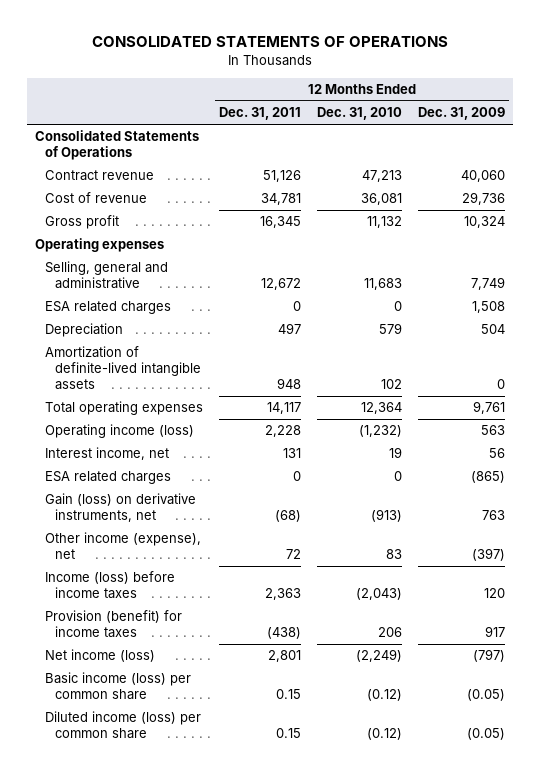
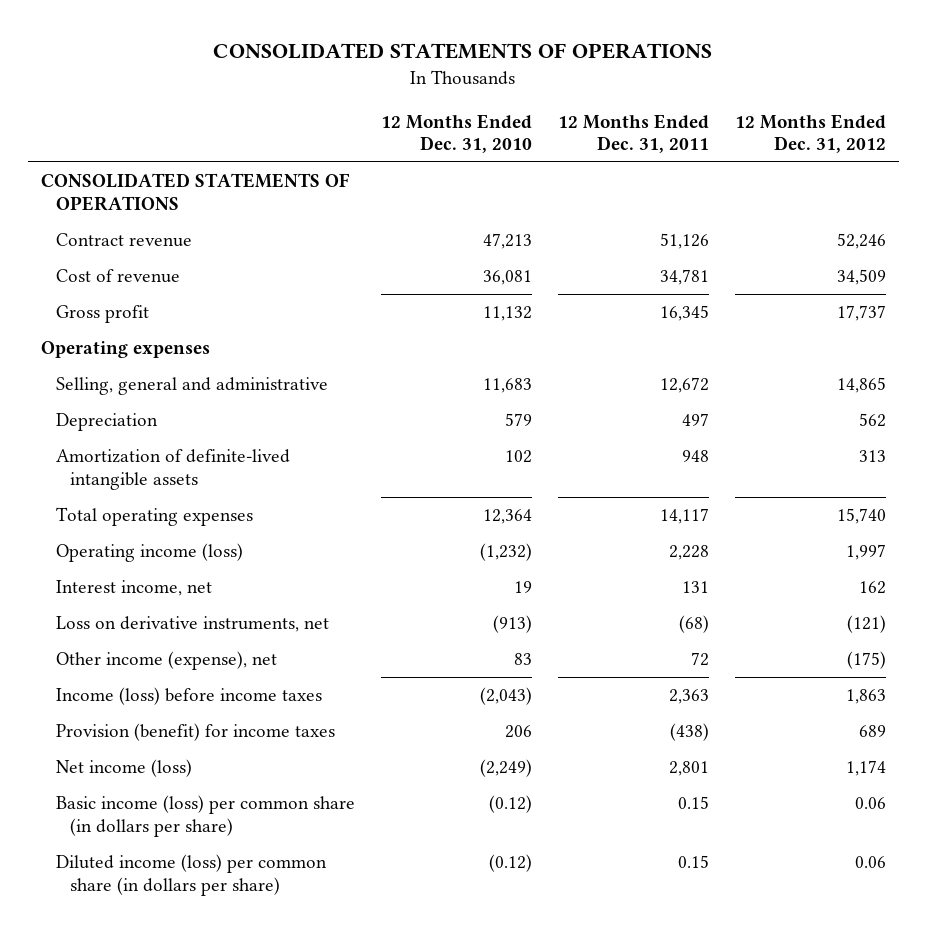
[418,107,506,121] Dec. 31, 2009 -> none
none -> [734,113,886,154] 12 Months Ended Dec. 31, 2012
[34,130,199,161] Consolidated Statements of Operations -> [41,173,351,211] CONSOLIDATED STATEMENTS OF OPERATIONS
[44,301,171,315] ESA related charges -> none
[44,471,171,485] ESA related charges -> none
[44,493,196,523] Gain (loss) on derivative instruments, net -> [55,616,329,633] Loss on derivative instruments, net
[44,672,191,701] Basic income (loss) per common share -> [55,795,355,837] Basic income (loss) per common share (in dollars per share)
[44,711,201,740] Diluted income (loss) per common share -> [55,854,327,896] Diluted income (loss) per common share (in dollars per share)

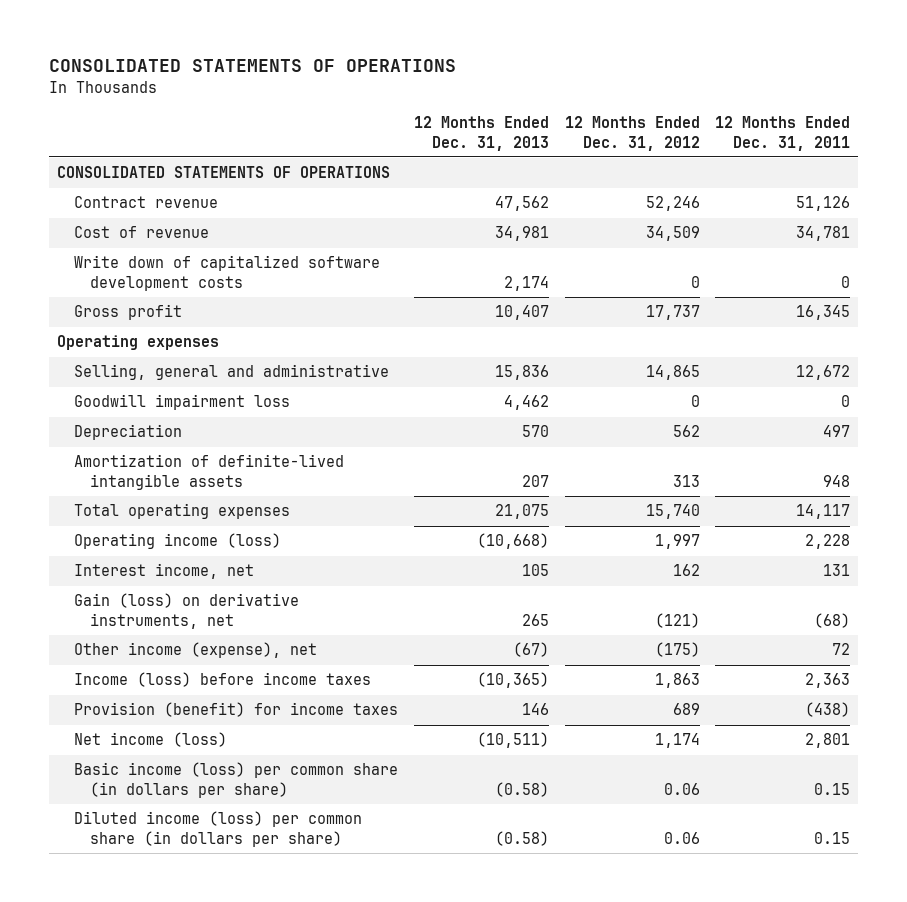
[380,113,532,154] 12 Months Ended Dec. 31, 2010 -> none
none -> [413,116,549,151] 12 Months Ended Dec. 31, 2013
none -> [73,255,380,291] Write down of capitalized software development costs
none -> [73,394,290,411] Goodwill impairment loss
[55,616,329,633] Loss on derivative instruments, net -> [73,593,299,629] Gain (loss) on derivative instruments, net

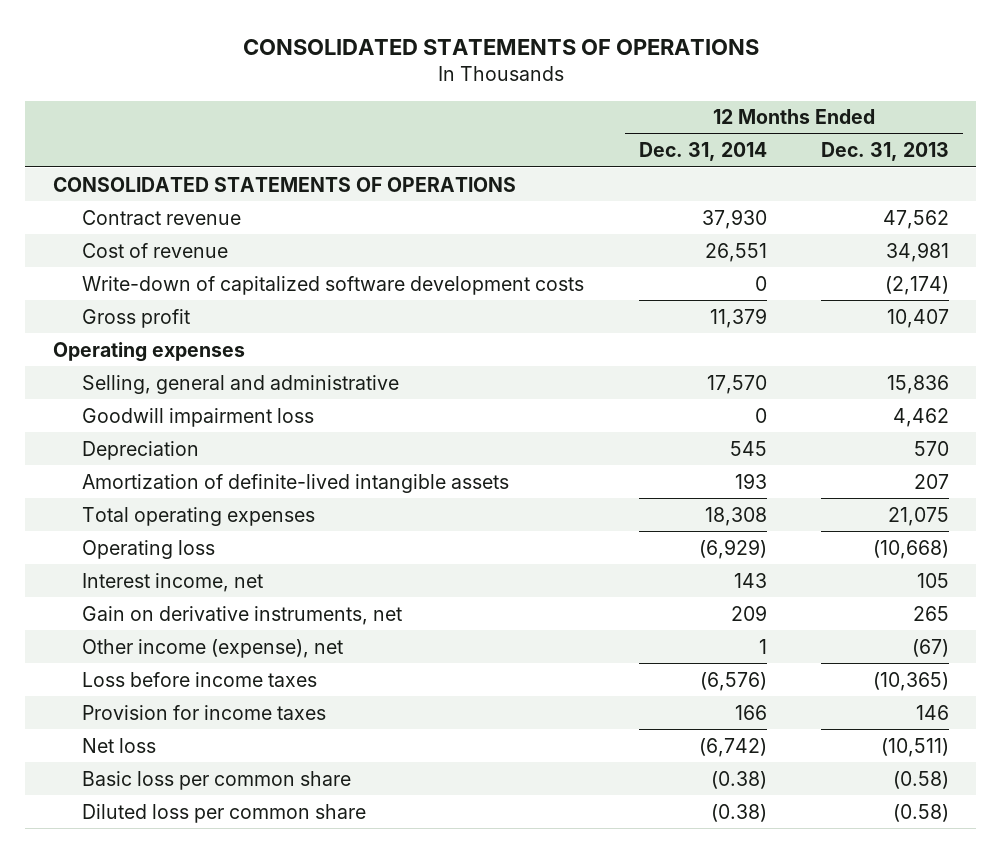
[564,116,700,151] 12 Months Ended Dec. 31, 2012 -> none
[715,116,851,151] 12 Months Ended Dec. 31, 2011 -> none
none -> [638,142,767,162] Dec. 31, 2014
[73,255,380,291] Write down of capitalized software development costs -> [82,275,585,295] Write-down of capitalized software development costs
[503,275,549,291] 2,174 -> [885,275,950,295] (2,174)
[73,533,281,550] Operating income (loss) -> [82,539,216,559] Operating loss
[73,593,299,629] Gain (loss) on derivative instruments, net -> [82,605,403,625] Gain on derivative instruments, net
[73,672,371,688] Income (loss) before income taxes -> [82,671,318,687] Loss before income taxes
[73,702,398,718] Provision (benefit) for income taxes -> [82,704,327,720] Provision for income taxes
[73,732,227,748] Net income (loss) -> [82,737,157,753] Net loss
[73,762,398,798] Basic income (loss) per common share (in dollars per share) -> [82,770,352,790] Basic loss per common share
[73,811,362,847] Diluted income (loss) per common share (in dollars per share) -> [82,803,367,823] Diluted loss per common share

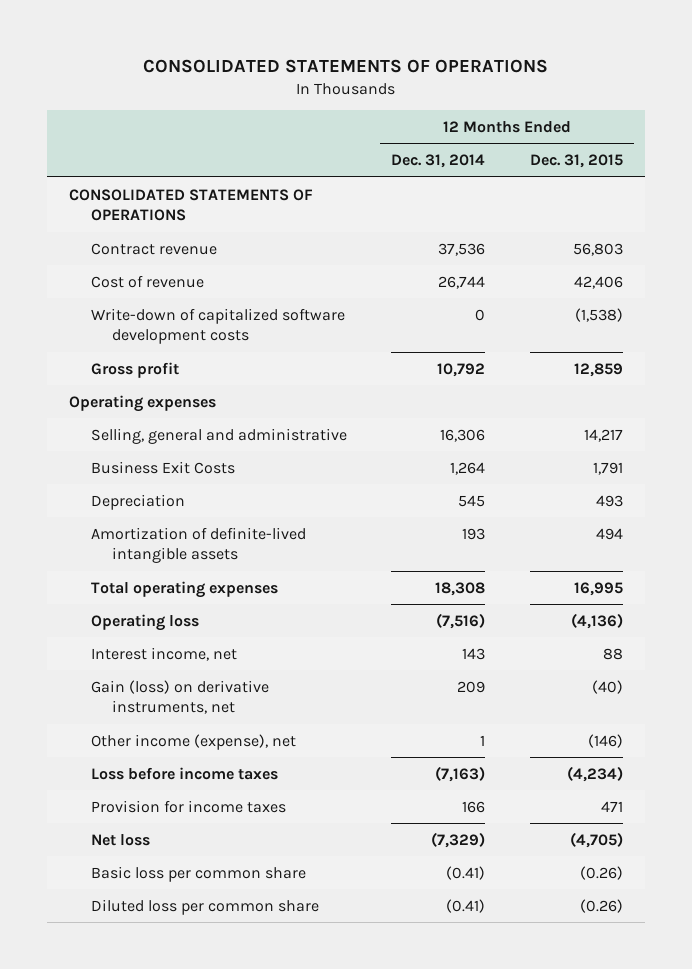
[821,142,950,162] Dec. 31, 2013 -> none
none -> [529,154,623,169] Dec. 31, 2015
[701,208,767,229] 37,930 -> [438,242,486,256] 37,536
[704,242,767,262] 26,551 -> [438,275,486,289] 26,744
[709,307,767,328] 11,379 -> [437,362,486,377] 10,792
[82,407,315,427] Goodwill impairment loss -> none
[706,374,767,394] 17,570 -> [440,428,486,442] 16,306
none -> [90,460,235,474] Business Exit Costs
[698,538,767,559] (6,929) -> [436,612,486,629] (7,516)
[82,605,403,625] Gain on derivative instruments, net -> [90,679,269,715] Gain (loss) on derivative instruments, net
[699,671,767,691] (6,576) -> [435,765,486,782] (7,163)
[698,737,767,757] (6,742) -> [431,831,486,848] (7,329)
[710,770,767,789] (0.38) -> [446,865,486,880] (0.41)
[710,803,767,822] (0.38) -> [446,898,486,913] (0.41)

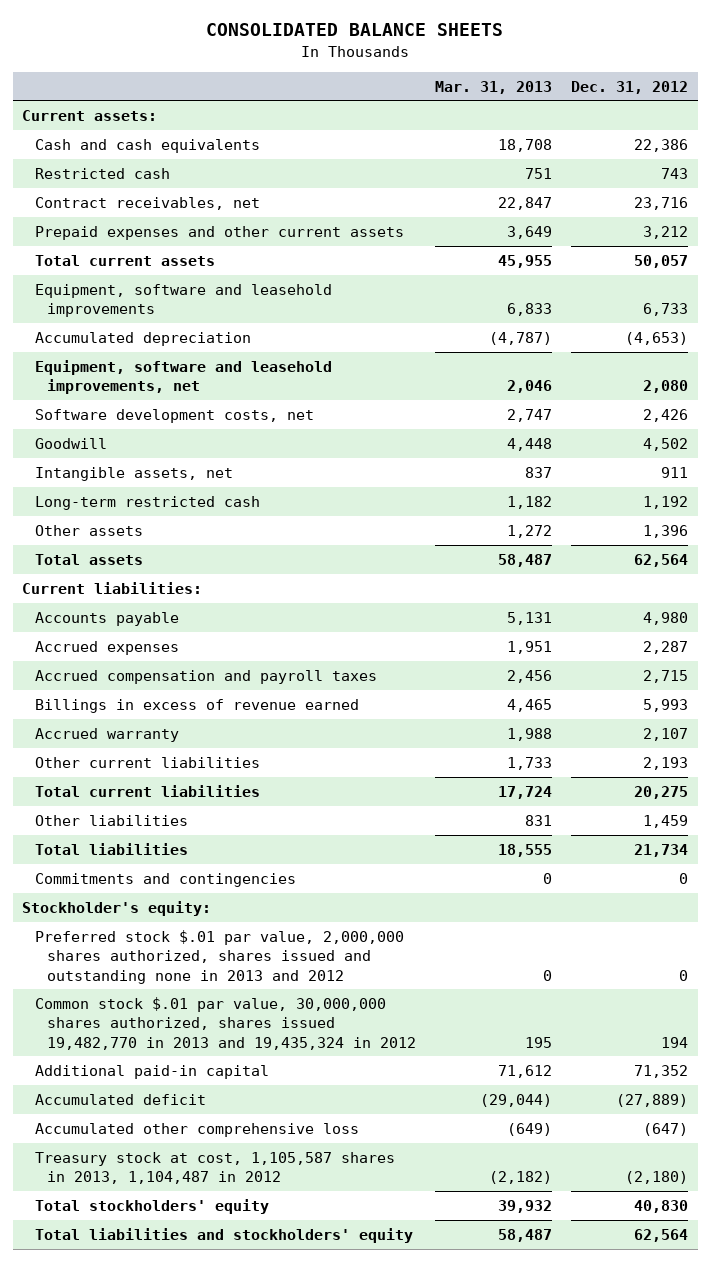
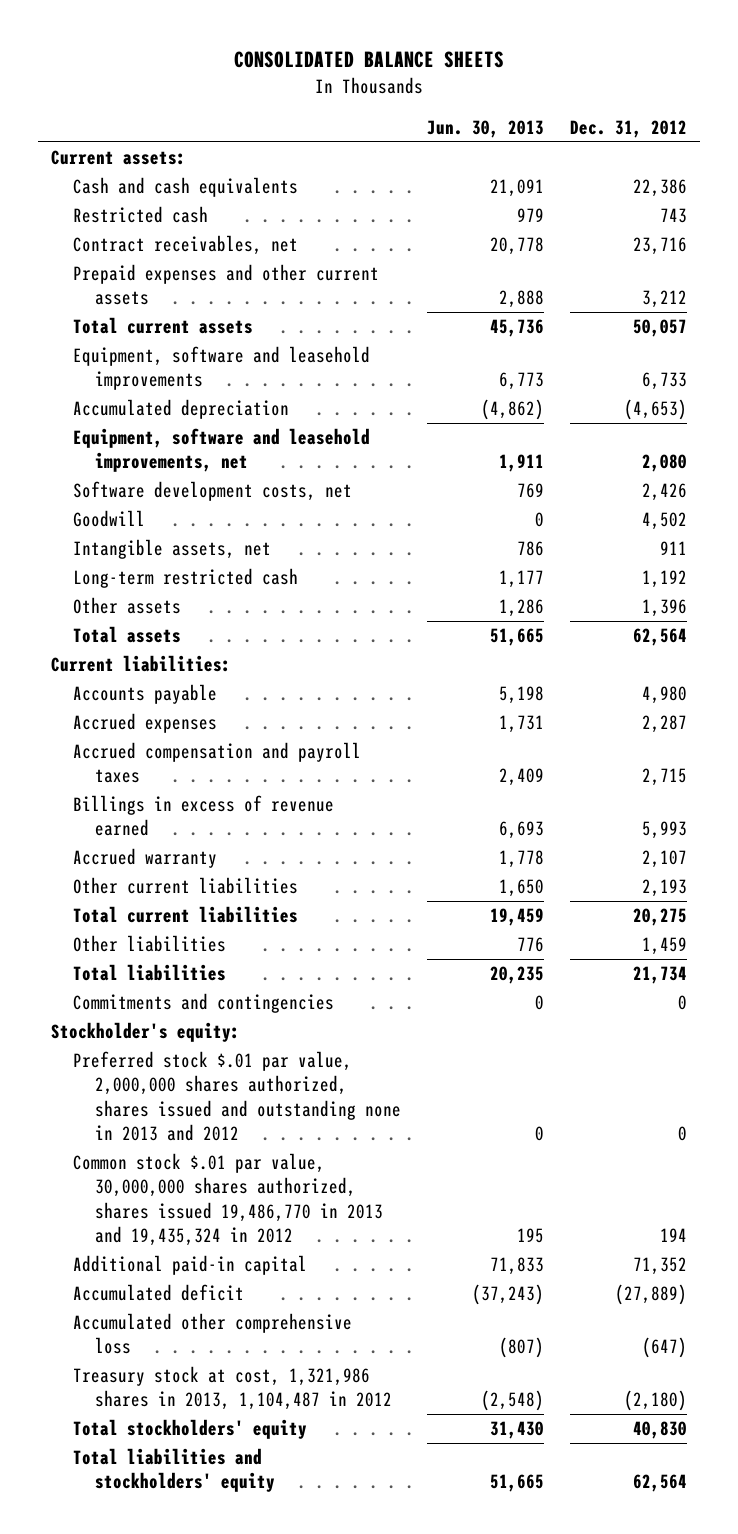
[434,80,552,94] Mar. 31, 2013 -> none
none -> [427,119,545,138] Jun. 30, 2013
[34,996,416,1050] Common stock $.01 par value, 30,000,000 shares authorized, shares issued 19,482,770 in 2013 and 19,435,324 in 2012 -> [72,1153,383,1246] Common stock $.01 par value, 30,000,000 shares authorized, shares issued 19,486,770 in 2013 and 19,435,324 in 2012
[34,1151,395,1185] Treasury stock at cost, 1,105,587 shares in 2013, 1,104,487 in 2012 -> [72,1366,392,1411] Treasury stock at cost, 1,321,986 shares in 2013, 1,104,487 in 2012

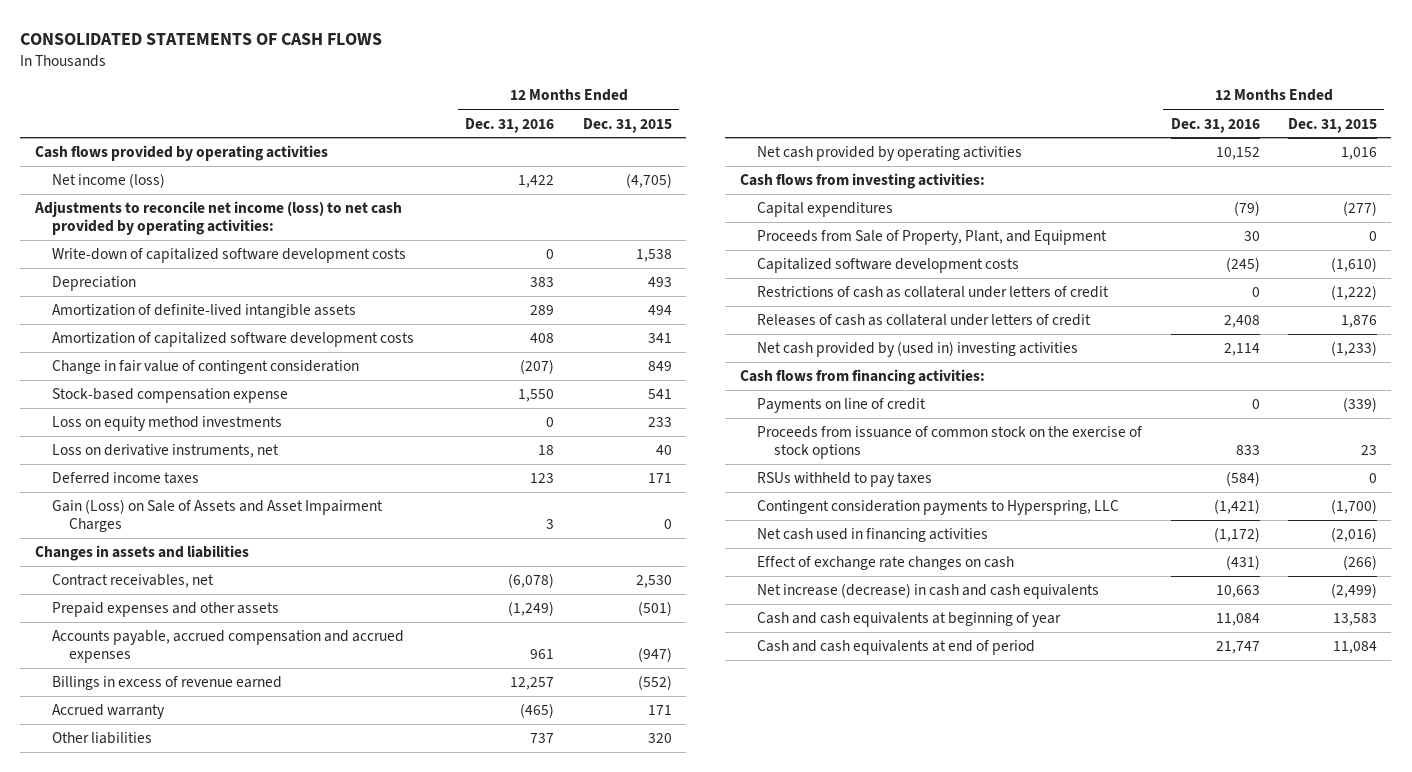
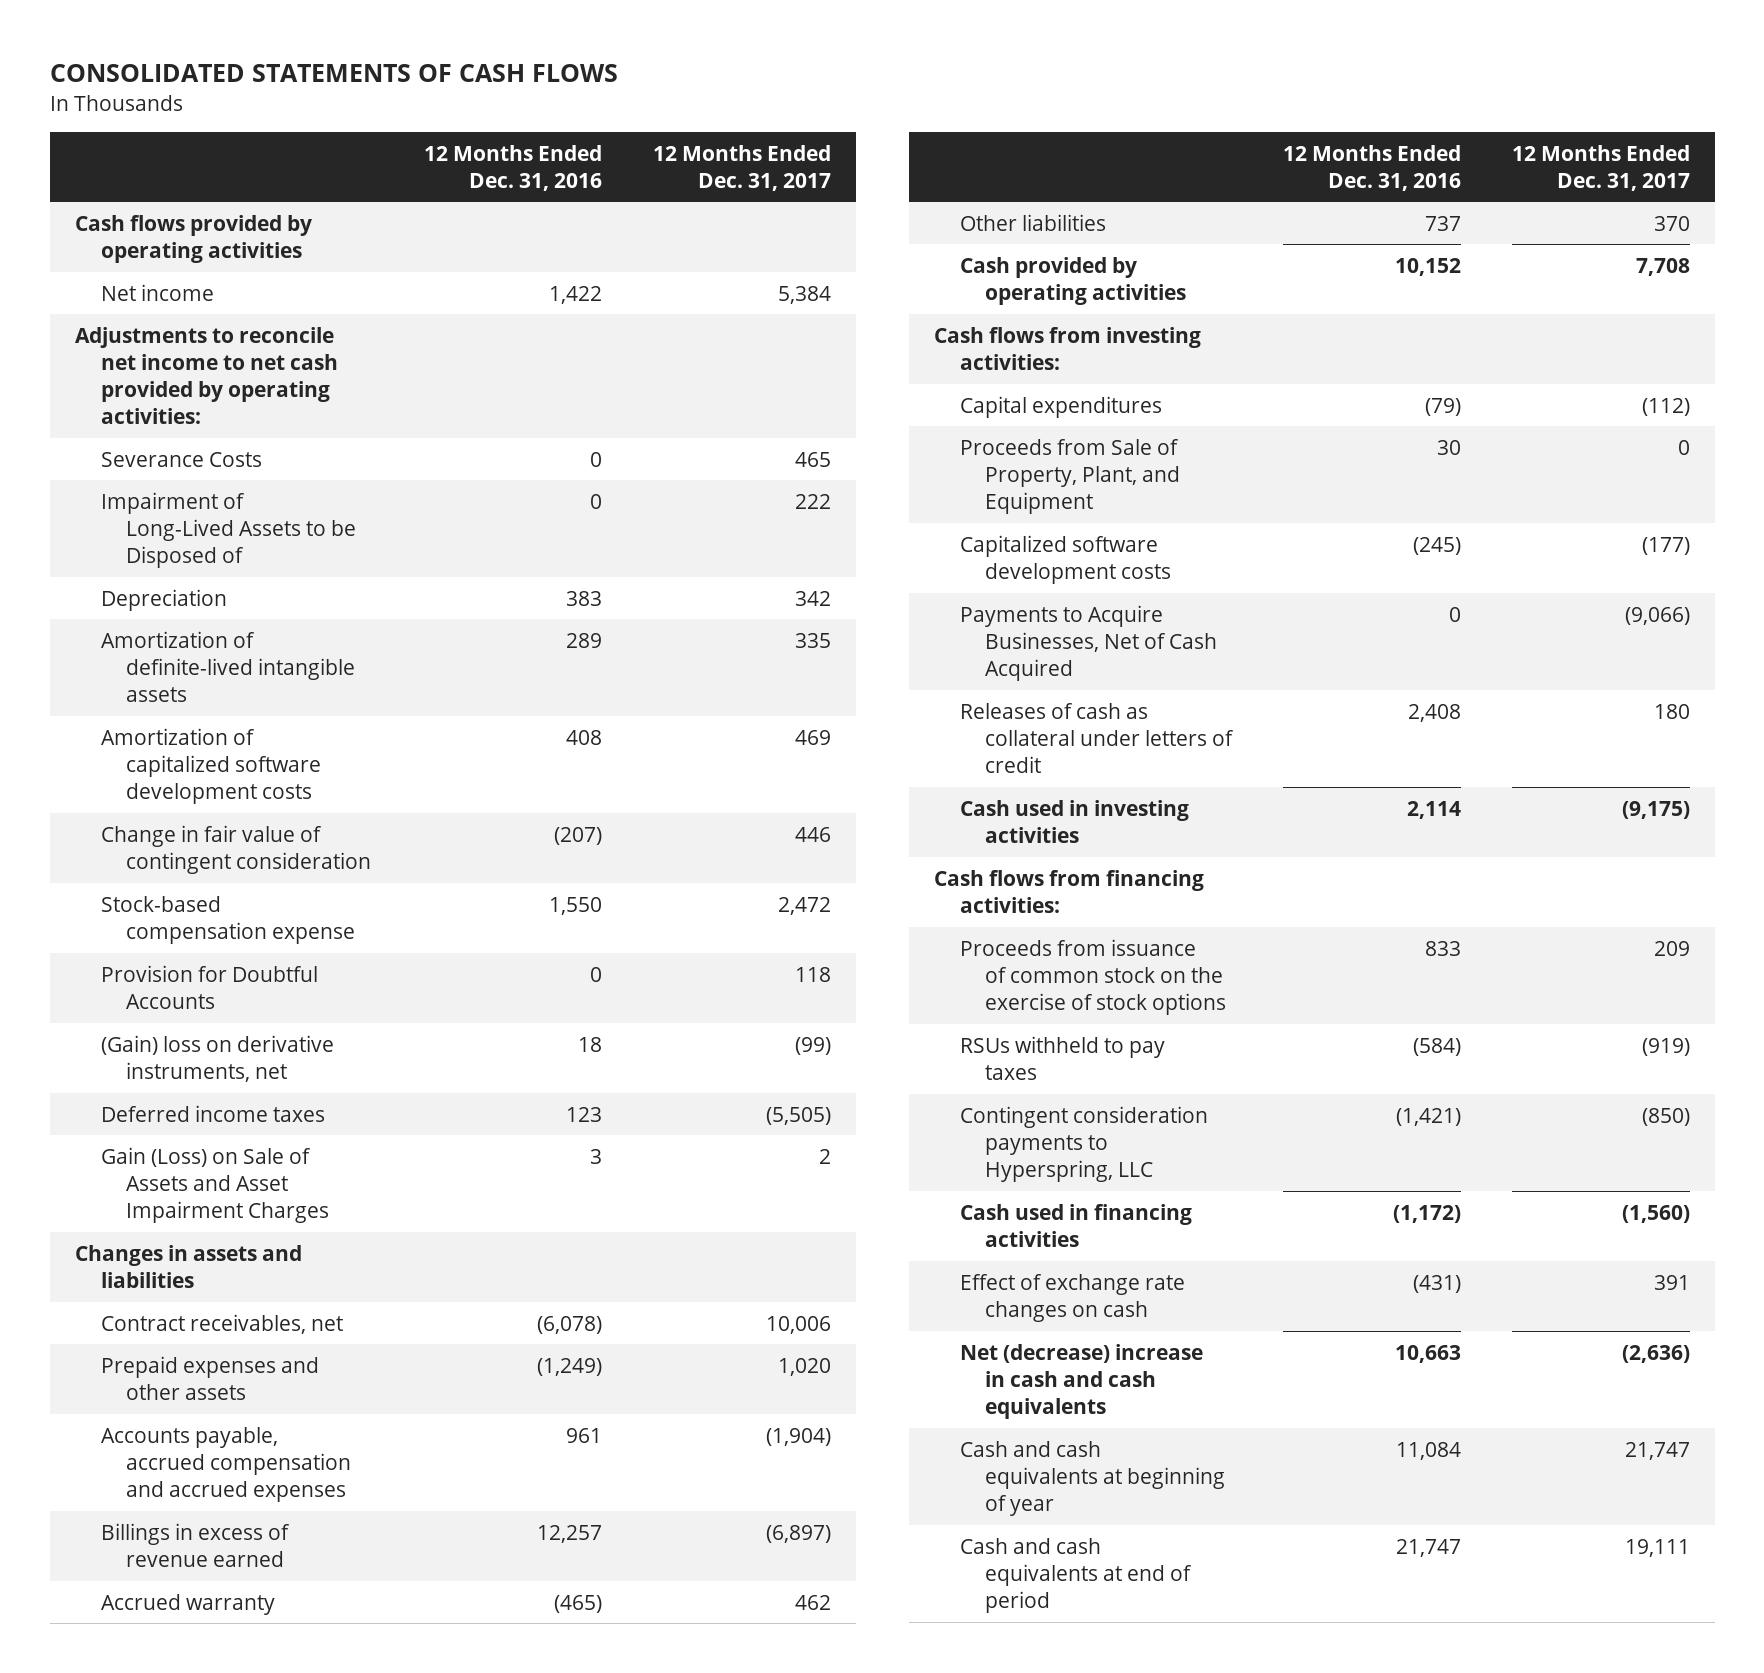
[583,117,673,133] Dec. 31, 2015 -> none
none -> [652,144,831,191] 12 Months Ended Dec. 31, 2017
[51,248,406,264] Write-down of capitalized software development costs -> none
[51,173,165,189] Net income (loss) -> [100,283,214,301] Net income
[33,201,402,236] Adjustments to reconcile net income (loss) to net cash provided by operating activities: -> [74,326,338,424] Adjustments to reconcile net income to net cash provided by operating activities:
none -> [100,451,262,467] Severance Costs
none -> [100,491,357,568] Impairment of Long-Lived Assets to be Disposed of
[51,416,282,432] Loss on equity method investments -> none
none -> [100,964,318,1009] Provision for Doubtful Accounts
[51,444,279,459] Loss on derivative instruments, net -> [100,1034,334,1082] (Gain) loss on derivative instruments, net
[756,146,1022,162] Net cash provided by operating activities -> [959,256,1187,305] Cash provided by operating activities
[756,286,1109,299] Restrictions of cash as collateral under letters of credit -> none
none -> [959,604,1218,681] Payments to Acquire Businesses, Net of Cash Acquired
[756,341,1078,358] Net cash provided by (used in) investing activities -> [959,799,1189,843] Cash used in investing activities
[756,398,926,414] Payments on line of credit -> none
[756,528,988,543] Net cash used in financing activities -> [959,1203,1192,1247] Cash used in financing activities
[756,583,1099,600] Net increase (decrease) in cash and cash equivalents -> [959,1343,1203,1419] Net (decrease) increase in cash and cash equivalents

